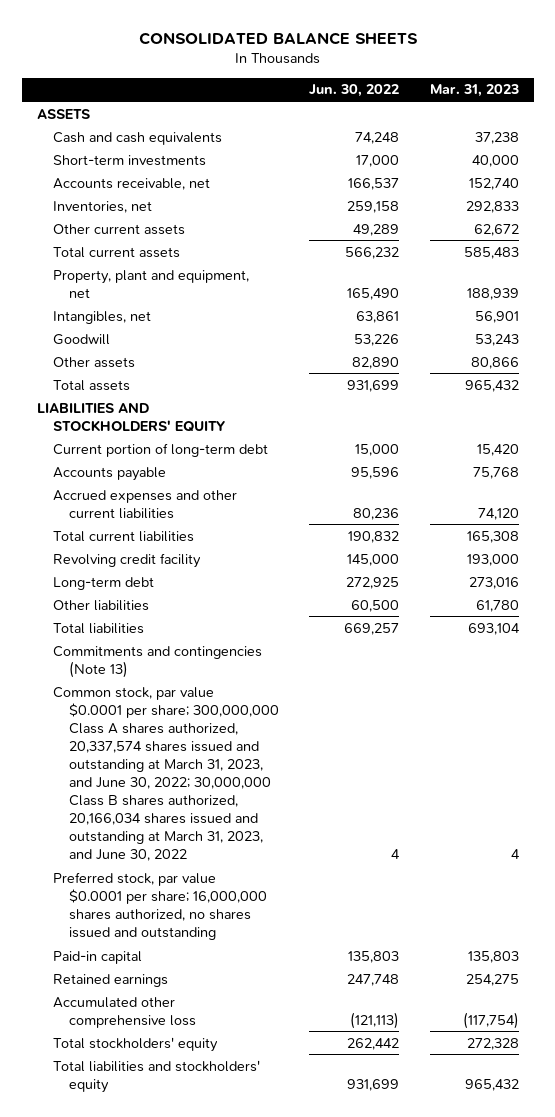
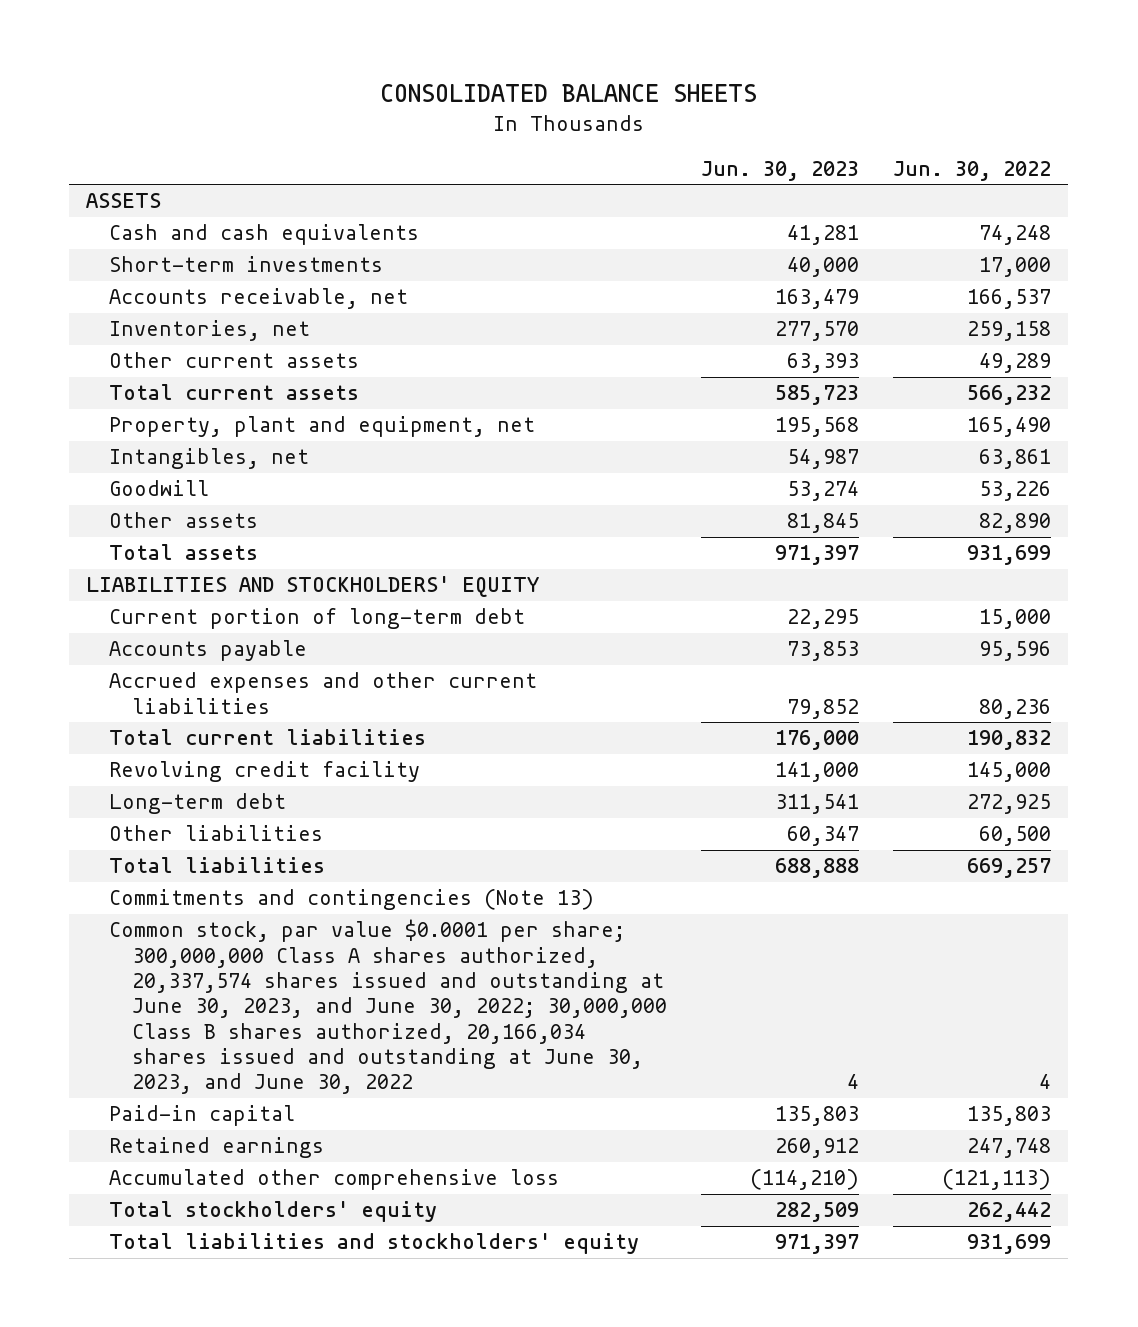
[429,84,519,98] Mar. 31, 2023 -> none
none -> [701,160,860,181] Jun. 30, 2023
[52,871,268,940] Preferred stock, par value $0.0001 per share; 16,000,000 shares authorized, no shares issued and outstanding -> none
[52,686,280,862] Common stock, par value $0.0001 per share; 300,000,000 Class A shares authorized, 20,337,574 shares issued and outstanding at March 31, 2023, and June 30, 2022; 30,000,000 Class B shares authorized, 20,166,034 shares issued and outstanding at March 31, 2023, and June 30, 2022 -> [109,919,668,1095] Common stock, par value $0.0001 per share; 300,000,000 Class A shares authorized, 20,337,574 shares issued and outstanding at June 30, 2023, and June 30, 2022; 30,000,000 Class B shares authorized, 20,166,034 shares issued and outstanding at June 30, 2023, and June 30, 2022

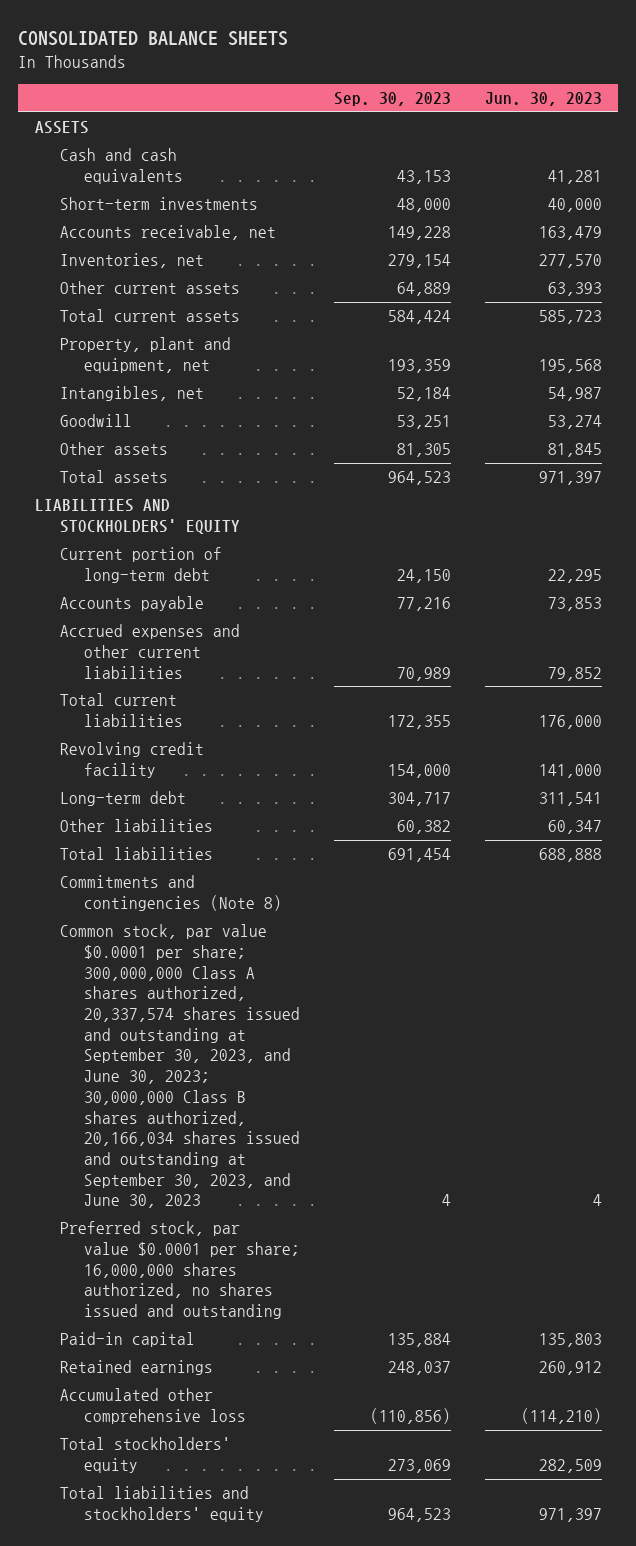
[893,160,1052,181] Jun. 30, 2022 -> none
none -> [333,92,451,107] Sep. 30, 2023
[109,889,595,911] Commitments and contingencies (Note 13) -> [59,875,283,912] Commitments and contingencies (Note 8)
[109,919,668,1095] Common stock, par value $0.0001 per share; 300,000,000 Class A shares authorized, 20,337,574 shares issued and outstanding at June 30, 2023, and June 30, 2022; 30,000,000 Class B shares authorized, 20,166,034 shares issued and outstanding at June 30, 2023, and June 30, 2022 -> [59,924,301,1209] Common stock, par value $0.0001 per share; 300,000,000 Class A shares authorized, 20,337,574 shares issued and outstanding at September 30, 2023, and June 30, 2023; 30,000,000 Class B shares authorized, 20,166,034 shares issued and outstanding at September 30, 2023, and June 30, 2023
none -> [59,1221,301,1320] Preferred stock, par value $0.0001 per share; 16,000,000 shares authorized, no shares issued and outstanding

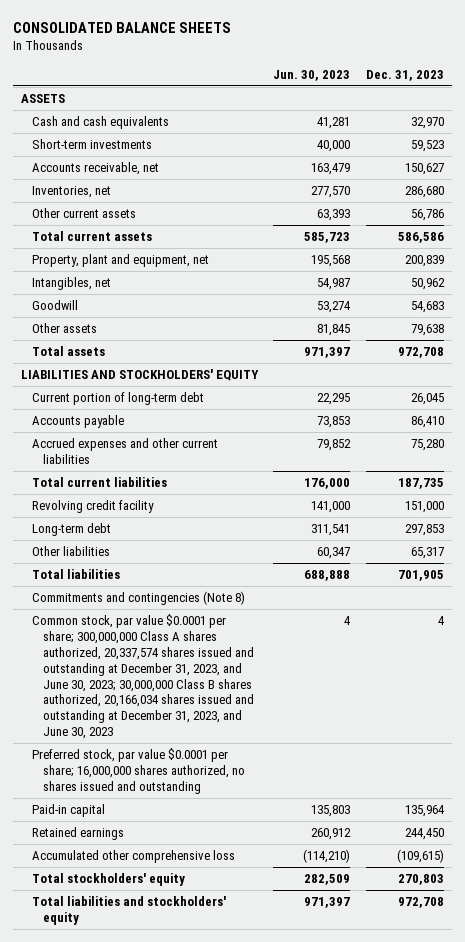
[333,92,451,107] Sep. 30, 2023 -> none
none -> [366,69,445,81] Dec. 31, 2023
[59,924,301,1209] Common stock, par value $0.0001 per share; 300,000,000 Class A shares authorized, 20,337,574 shares issued and outstanding at September 30, 2023, and June 30, 2023; 30,000,000 Class B shares authorized, 20,166,034 shares issued and outstanding at September 30, 2023, and June 30, 2023 -> [31,614,254,740] Common stock, par value $0.0001 per share; 300,000,000 Class A shares authorized, 20,337,574 shares issued and outstanding at December 31, 2023, and June 30, 2023; 30,000,000 Class B shares authorized, 20,166,034 shares issued and outstanding at December 31, 2023, and June 30, 2023

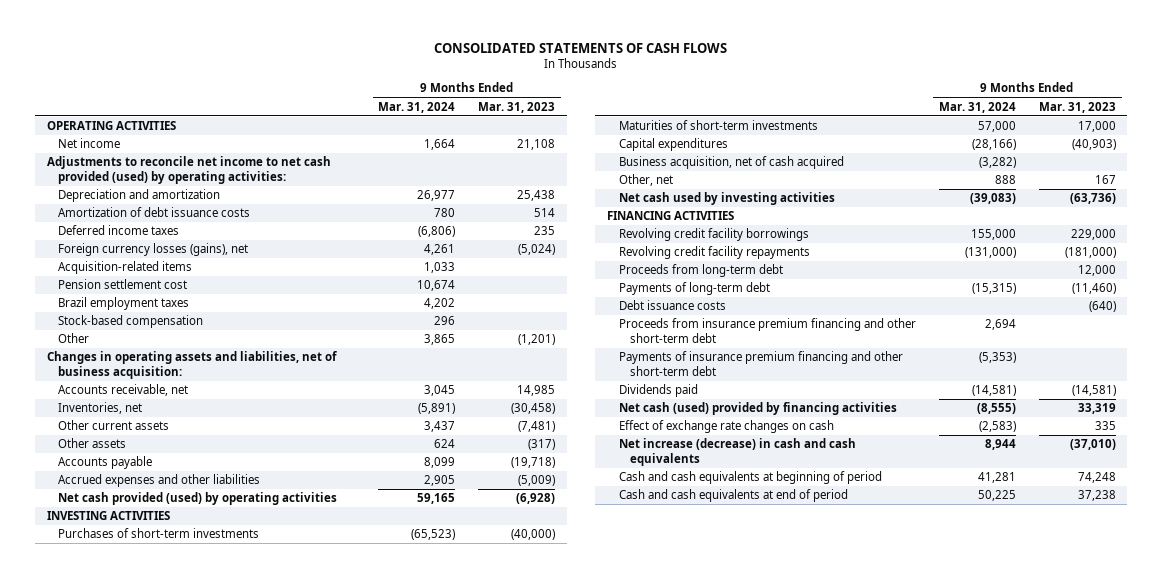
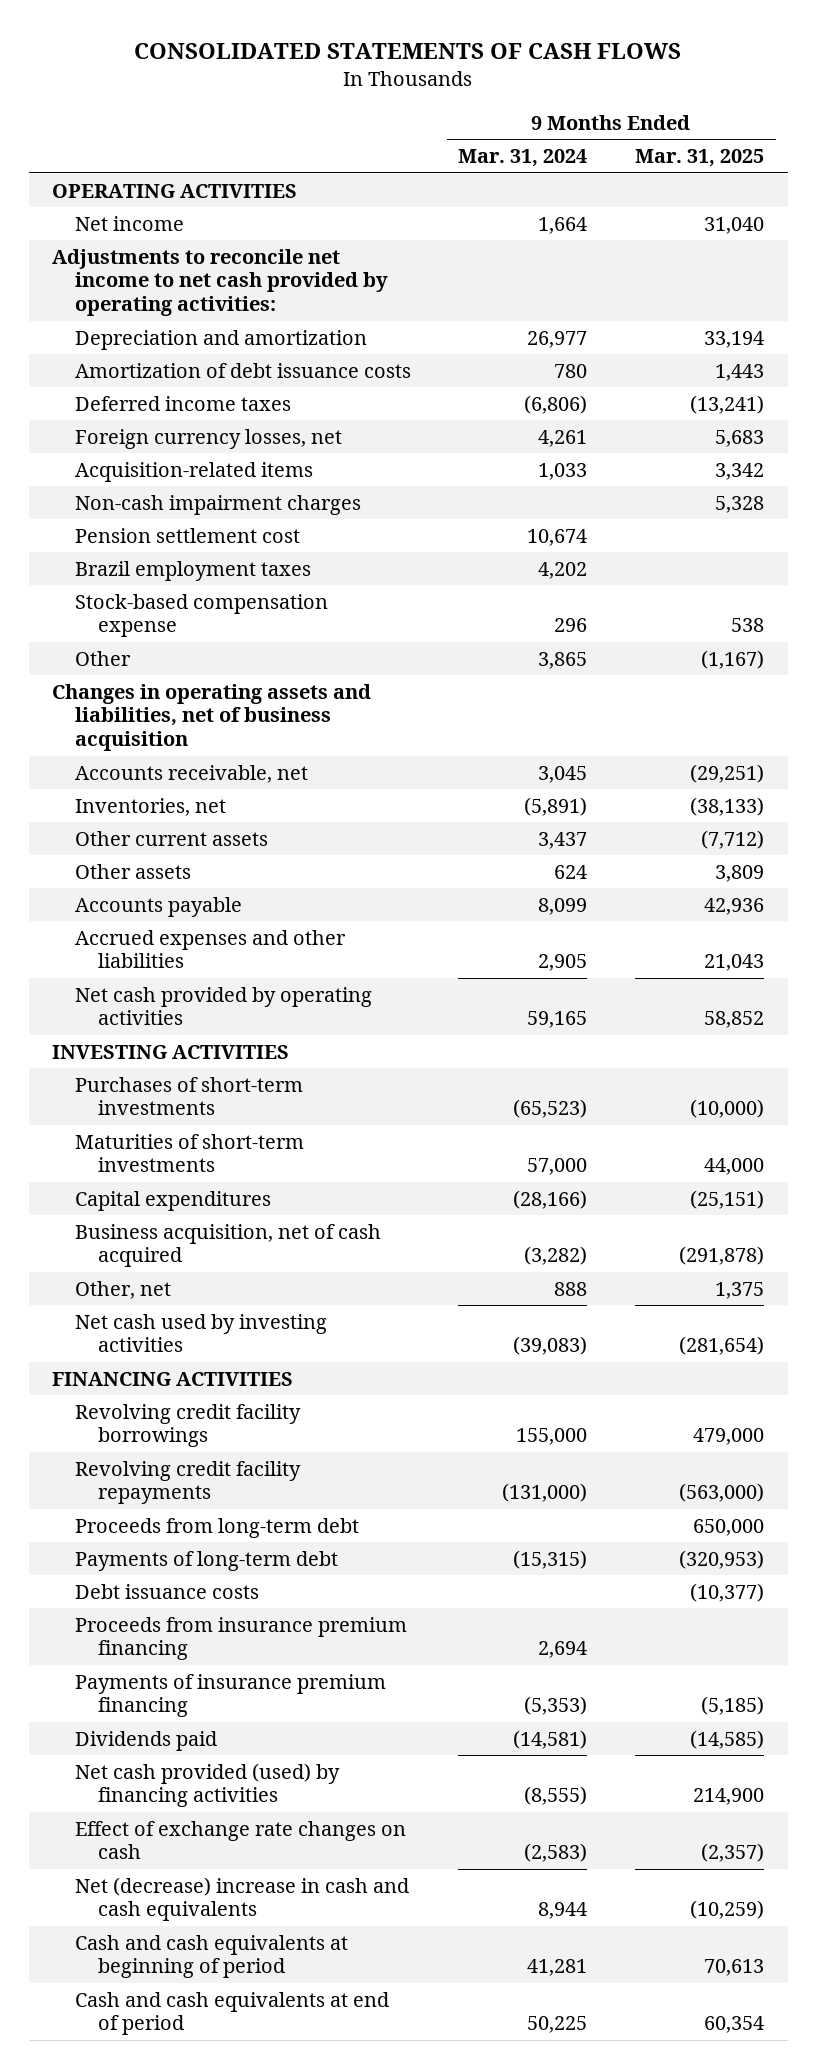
[478,101,556,113] Mar. 31, 2023 -> none
none -> [634,149,764,168] Mar. 31, 2025
[46,156,331,184] Adjustments to reconcile net income to net cash provided (used) by operating activities: -> [52,248,389,316] Adjustments to reconcile net income to net cash provided by operating activities:
[58,243,249,257] Foreign currency losses (gains), net -> [75,428,343,449] Foreign currency losses, net
none -> [75,494,362,515] Non-cash impairment charges
[58,315,204,329] Stock-based compensation -> [75,593,329,638] Stock-based compensation expense
[46,351,337,379] Changes in operating assets and liabilities, net of business acquisition: -> [52,683,372,751] Changes in operating assets and liabilities, net of business acquisition
[58,492,338,506] Net cash provided (used) by operating activities -> [75,986,373,1026] Net cash provided by operating activities
[618,318,916,343] Proceeds from insurance premium financing and other short-term debt -> [75,1616,408,1661] Proceeds from insurance premium financing
[618,351,903,376] Payments of insurance premium financing and other short-term debt -> [75,1673,387,1718] Payments of insurance premium financing
[618,402,897,416] Net cash (used) provided by financing activities -> [75,1762,341,1808] Net cash provided (used) by financing activities
[618,438,856,466] Net increase (decrease) in cash and cash equivalents -> [75,1876,410,1922] Net (decrease) increase in cash and cash equivalents

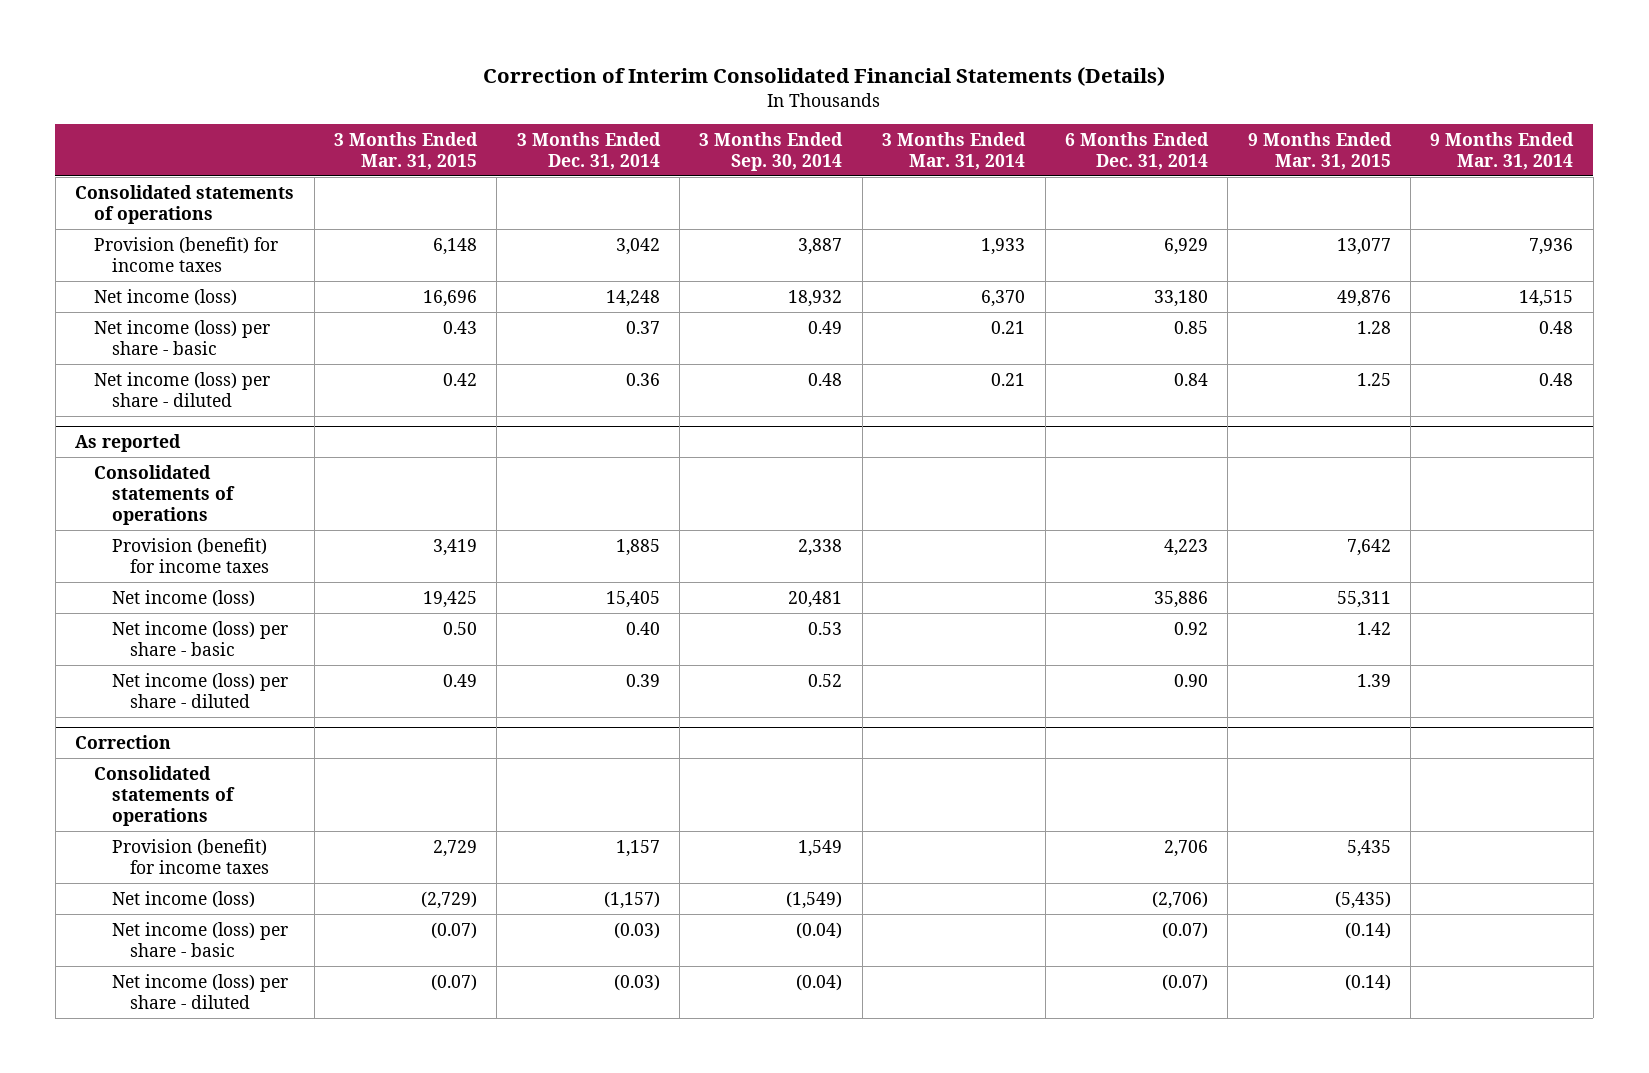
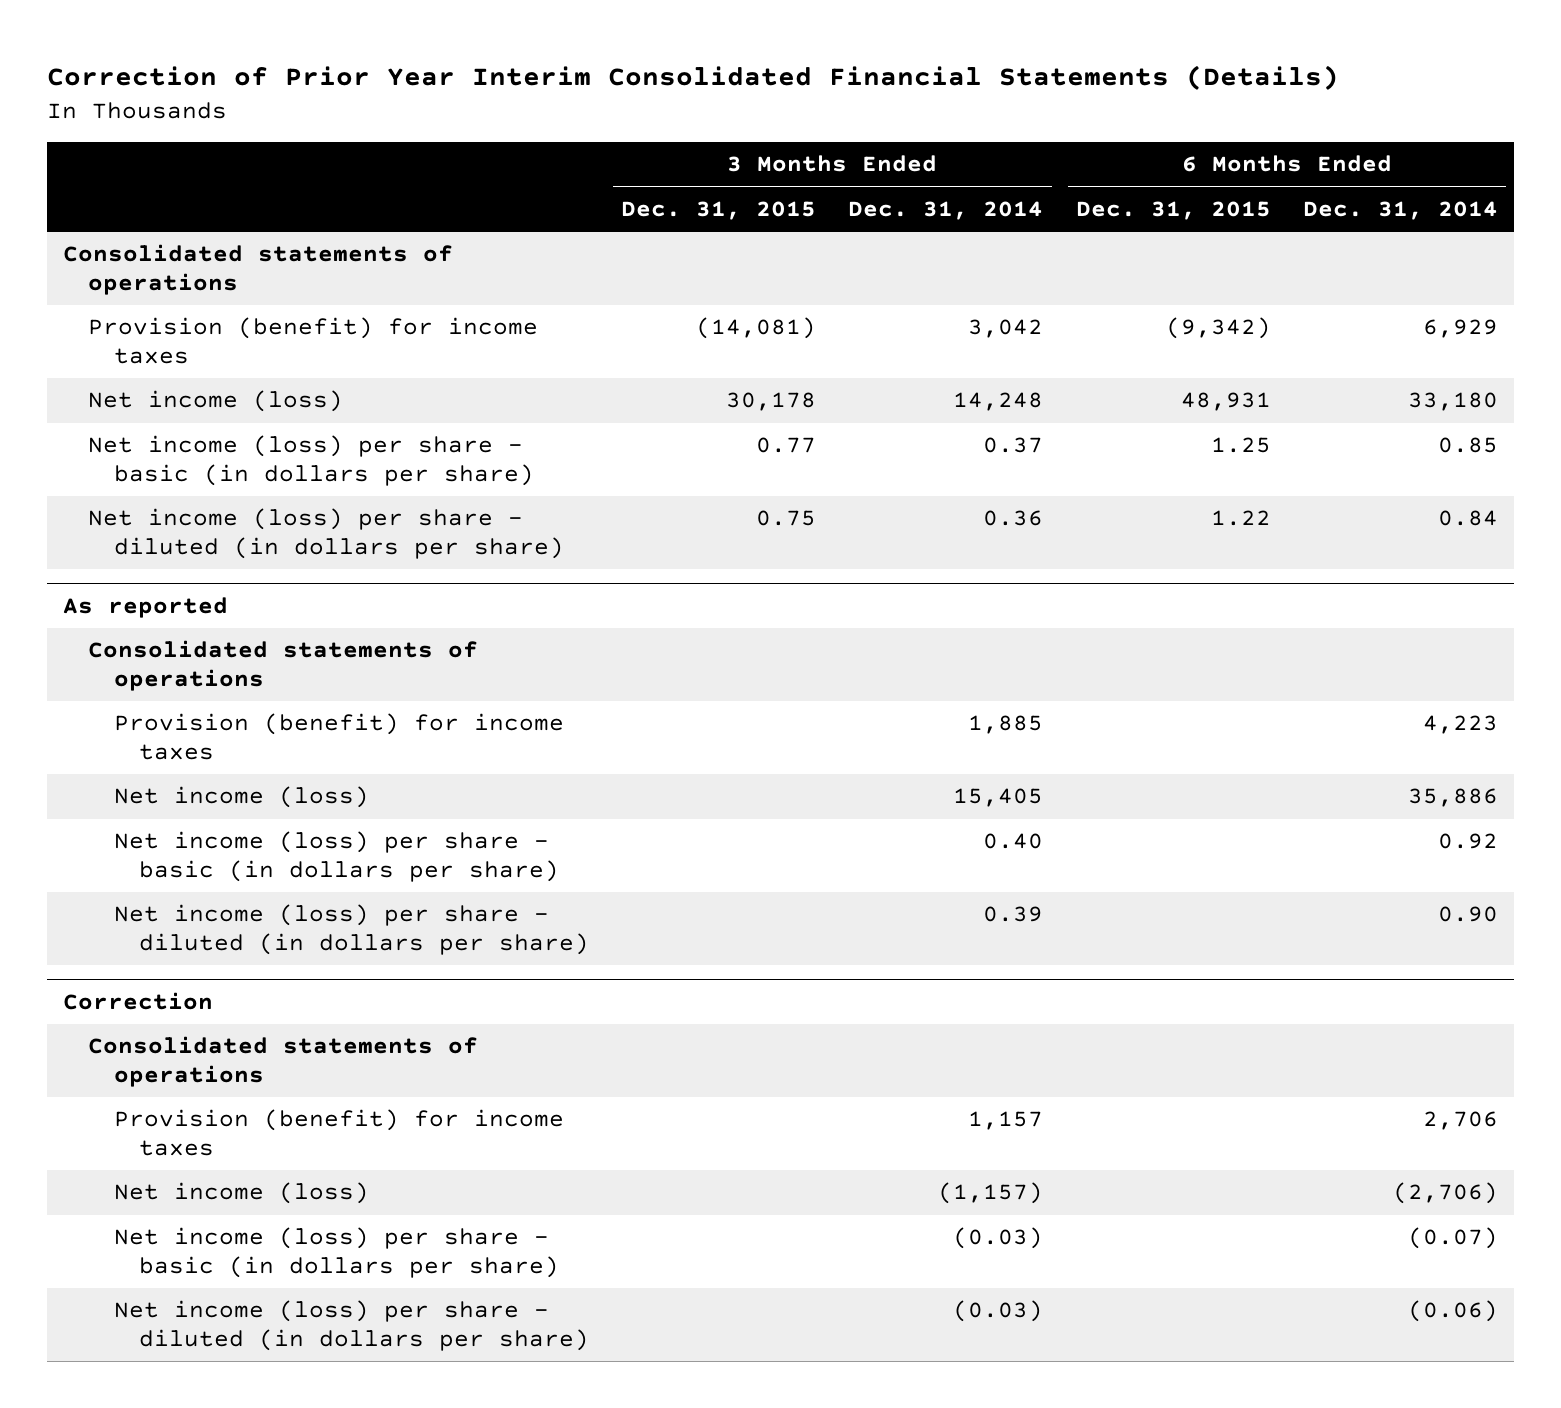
[483,66,1166,86] Correction of Interim Consolidated Financial Statements (Details) -> [46,64,1339,90] Correction of Prior Year Interim Consolidated Financial Statements (Details)
[333,131,478,170] 3 Months Ended Mar. 31, 2015 -> none
[699,131,844,171] 3 Months Ended Sep. 30, 2014 -> none
[882,131,1027,170] 3 Months Ended Mar. 31, 2014 -> none
[1247,131,1392,170] 9 Months Ended Mar. 31, 2015 -> none
[1430,131,1575,170] 9 Months Ended Mar. 31, 2014 -> none
none -> [621,201,817,221] Dec. 31, 2015
none -> [1075,201,1271,221] Dec. 31, 2015
[93,319,270,355] Net income (loss) per share - basic -> [88,435,534,486] Net income (loss) per share - basic (in dollars per share)
[93,371,270,407] Net income (loss) per share - diluted -> [88,508,564,559] Net income (loss) per share - diluted (in dollars per share)
[111,620,288,656] Net income (loss) per share - basic -> [113,831,559,882] Net income (loss) per share - basic (in dollars per share)
[111,672,288,708] Net income (loss) per share - diluted -> [113,904,589,955] Net income (loss) per share - diluted (in dollars per share)
[111,921,288,957] Net income (loss) per share - basic -> [113,1227,559,1278] Net income (loss) per share - basic (in dollars per share)
[111,973,288,1009] Net income (loss) per share - diluted -> [113,1300,589,1351] Net income (loss) per share - diluted (in dollars per share)
[1161,973,1208,991] (0.07) -> [1408,1300,1499,1323] (0.06)

